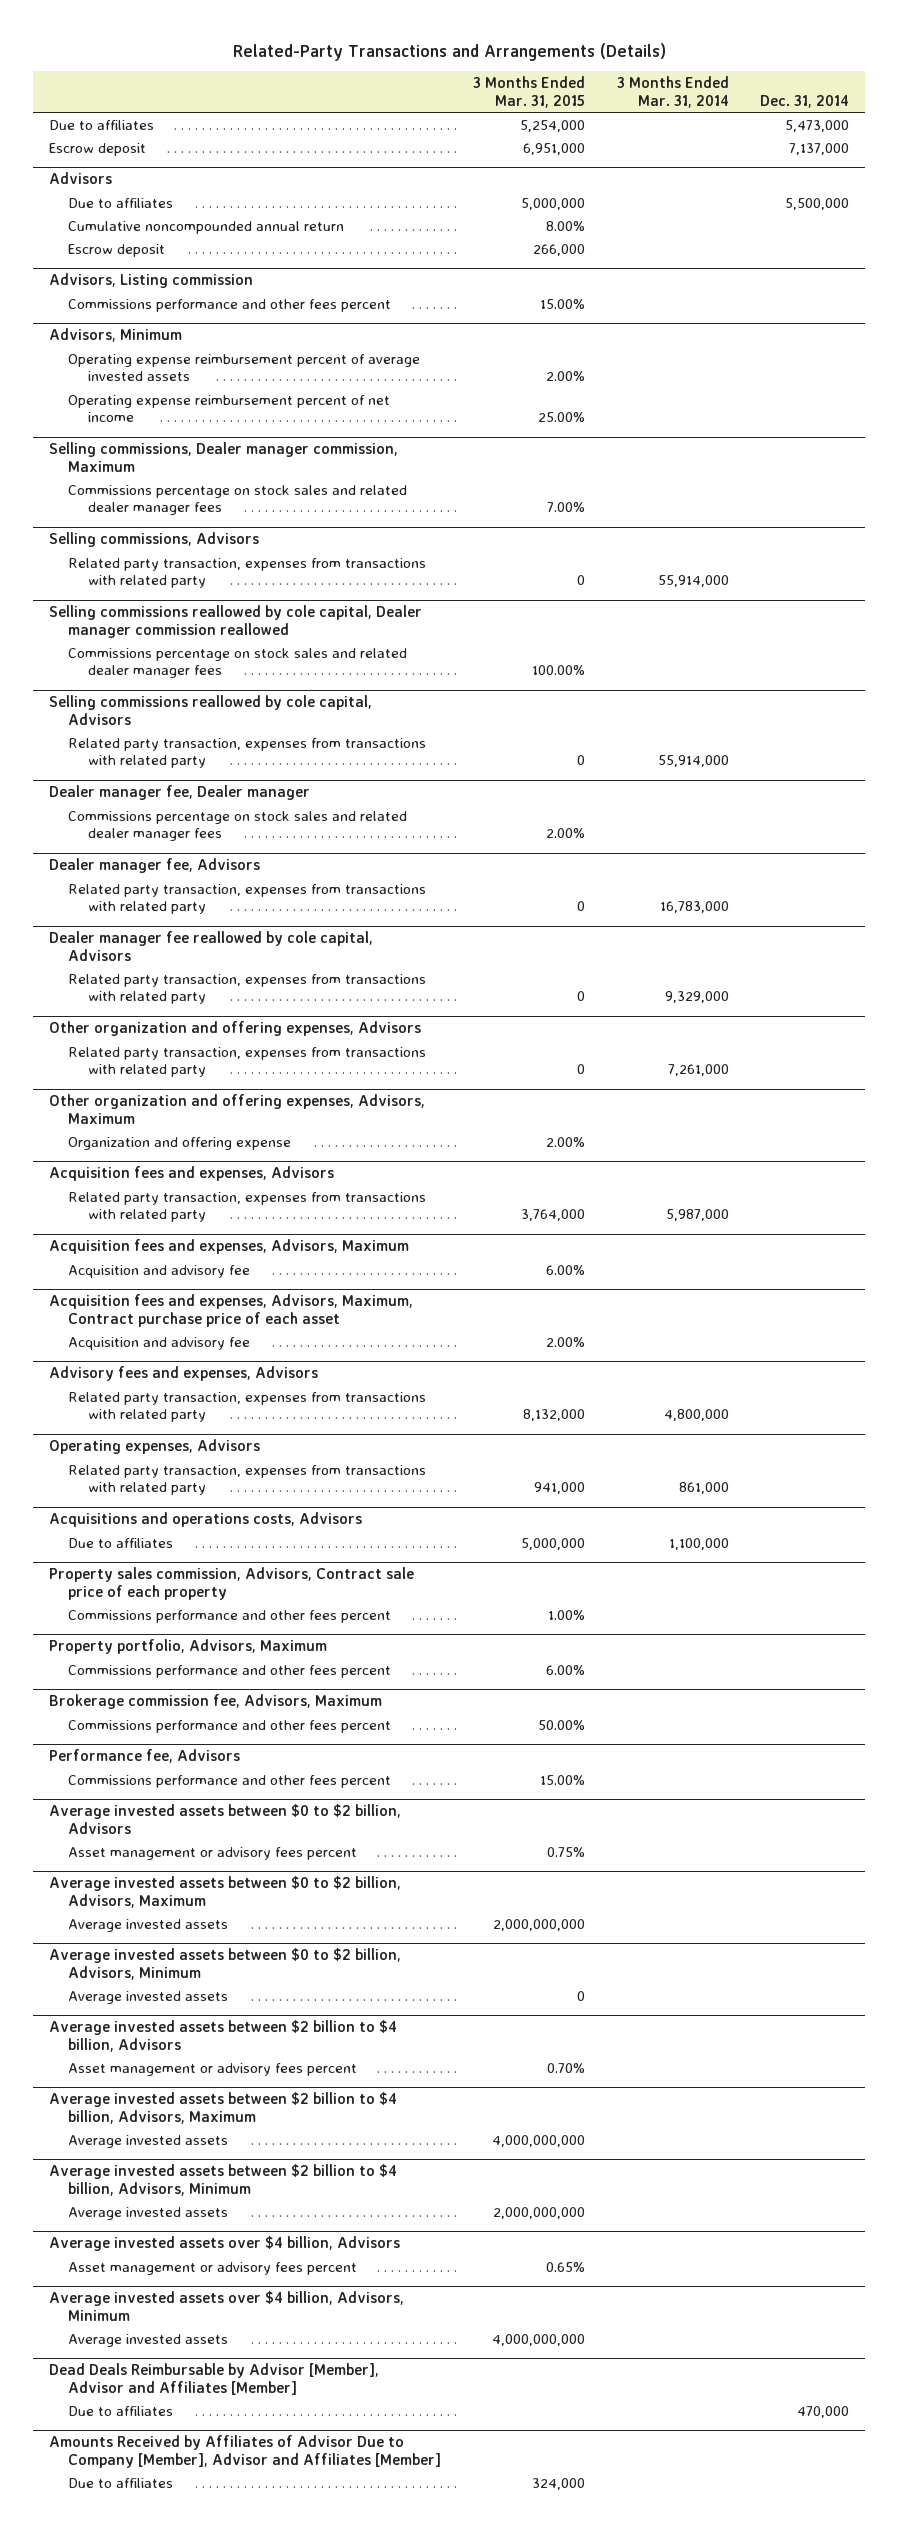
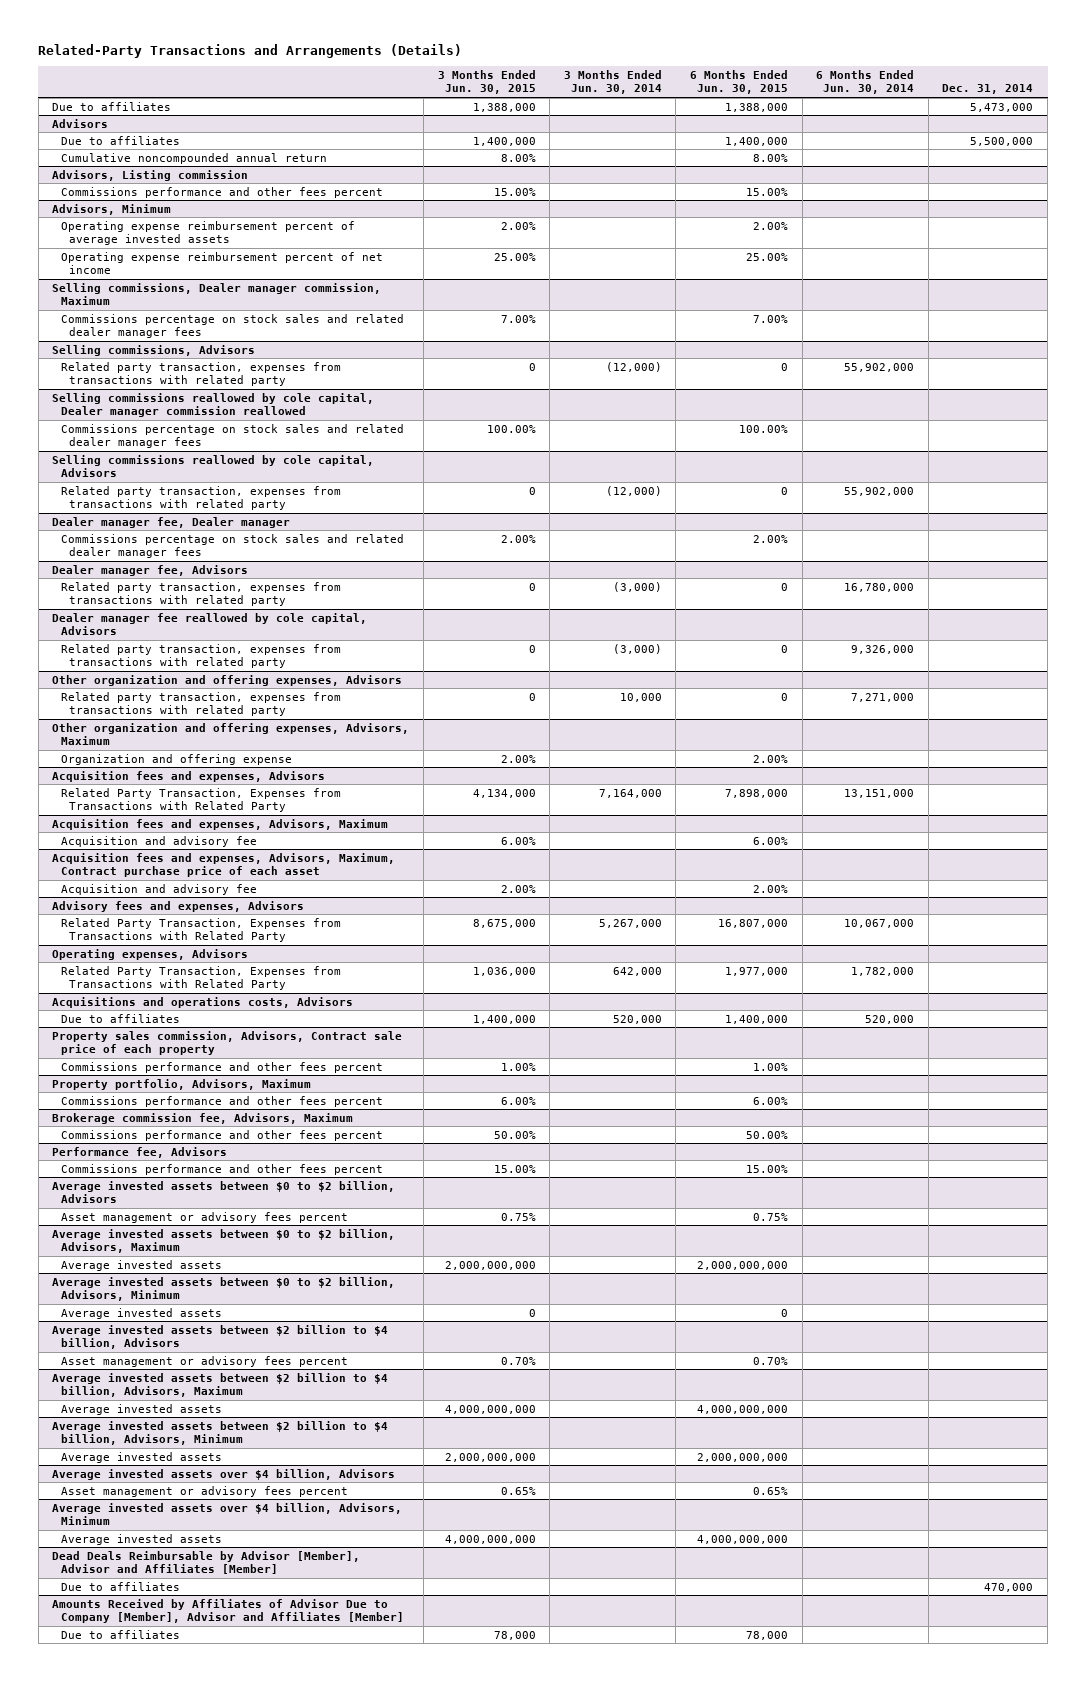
[473,76,586,108] 3 Months Ended Mar. 31, 2015 -> none
[616,76,729,108] 3 Months Ended Mar. 31, 2014 -> none
none -> [437,70,536,95] 3 Months Ended Jun. 30, 2015
none -> [563,70,662,95] 3 Months Ended Jun. 30, 2014
none -> [690,70,789,95] 6 Months Ended Jun. 30, 2015
none -> [816,70,915,95] 6 Months Ended Jun. 30, 2014
[49,142,147,156] Escrow deposit -> none
[68,243,166,257] Escrow deposit -> none
[68,1191,427,1223] Related party transaction, expenses from transactions with related party -> [60,787,341,812] Related Party Transaction, Expenses from Transactions with Related Party
[68,1391,427,1423] Related party transaction, expenses from transactions with related party -> [60,917,341,942] Related Party Transaction, Expenses from Transactions with Related Party
[68,1464,427,1496] Related party transaction, expenses from transactions with related party -> [60,965,341,990] Related Party Transaction, Expenses from Transactions with Related Party

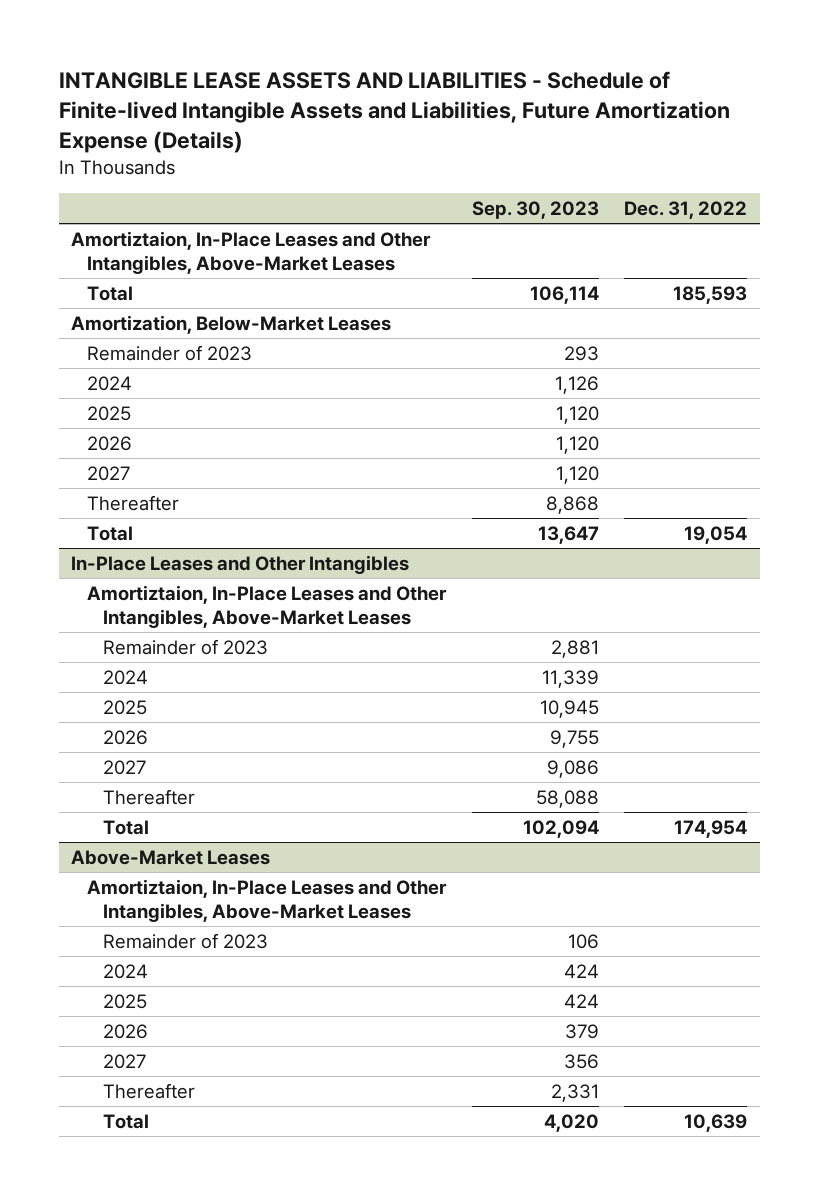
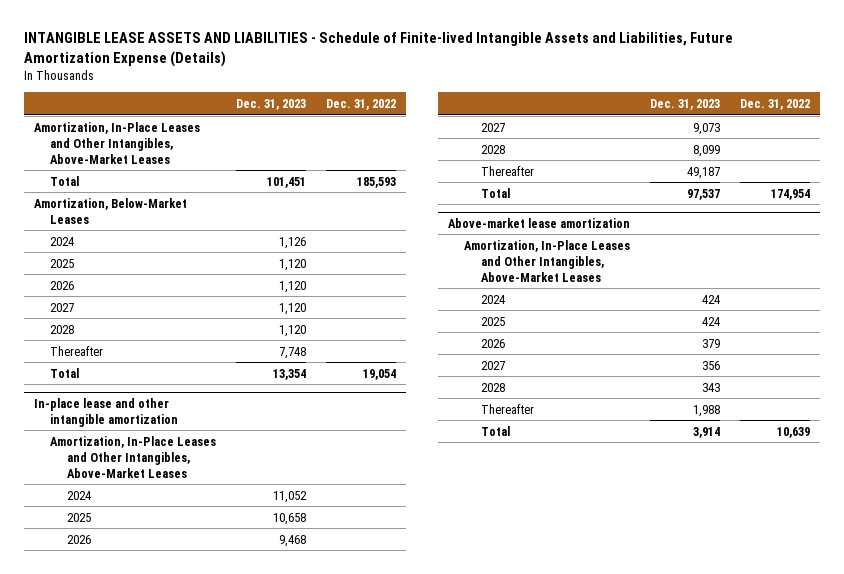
[471,201,599,220] Sep. 30, 2023 -> none
none -> [236,98,307,110] Dec. 31, 2023
[71,230,432,275] Amortiztaion, In-Place Leases and Other Intangibles, Above-Market Leases -> [33,121,200,164] Amortization, In-Place Leases and Other Intangibles, Above-Market Leases
[87,344,253,361] Remainder of 2023 -> none
none -> [50,324,75,334] 2028
[103,638,269,655] Remainder of 2023 -> none
[71,554,410,574] In-Place Leases and Other Intangibles -> [33,397,179,427] In-place lease and other intangible amortization
[87,584,448,629] Amortiztaion, In-Place Leases and Other Intangibles, Above-Market Leases -> [50,435,217,478] Amortization, In-Place Leases and Other Intangibles, Above-Market Leases
none -> [480,144,505,154] 2028
[103,932,269,949] Remainder of 2023 -> none
[71,849,271,865] Above-Market Leases -> [447,217,630,228] Above-market lease amortization
[87,878,448,923] Amortiztaion, In-Place Leases and Other Intangibles, Above-Market Leases -> [464,239,631,282] Amortization, In-Place Leases and Other Intangibles, Above-Market Leases
none -> [480,382,505,392] 2028

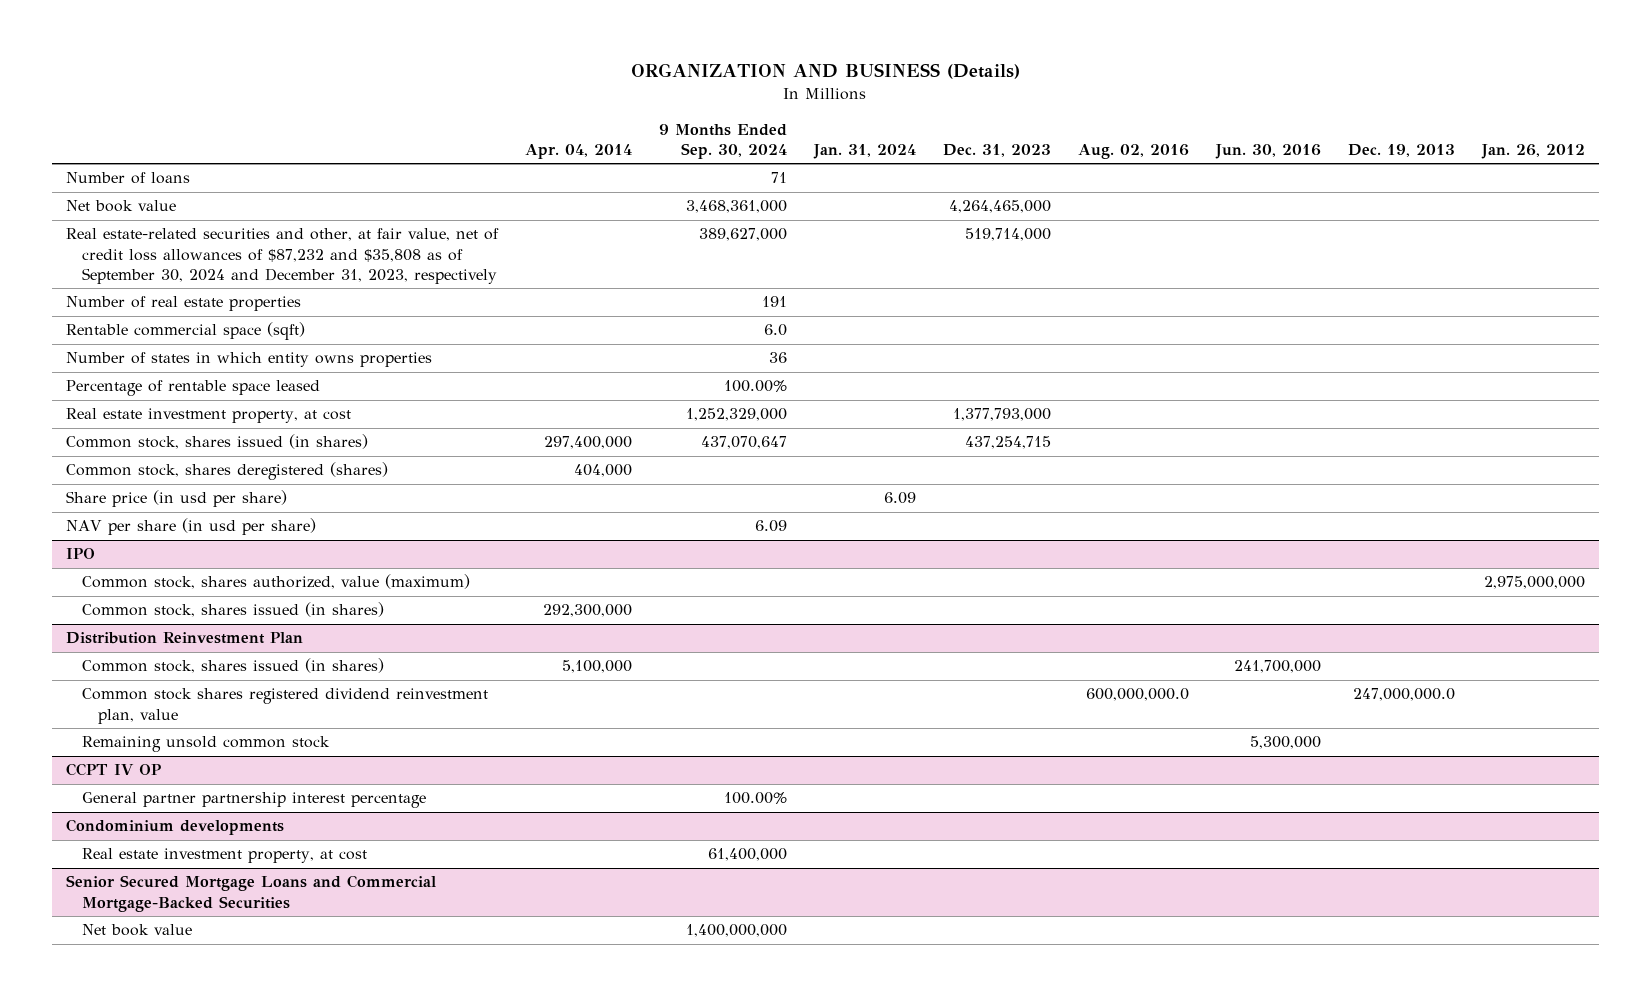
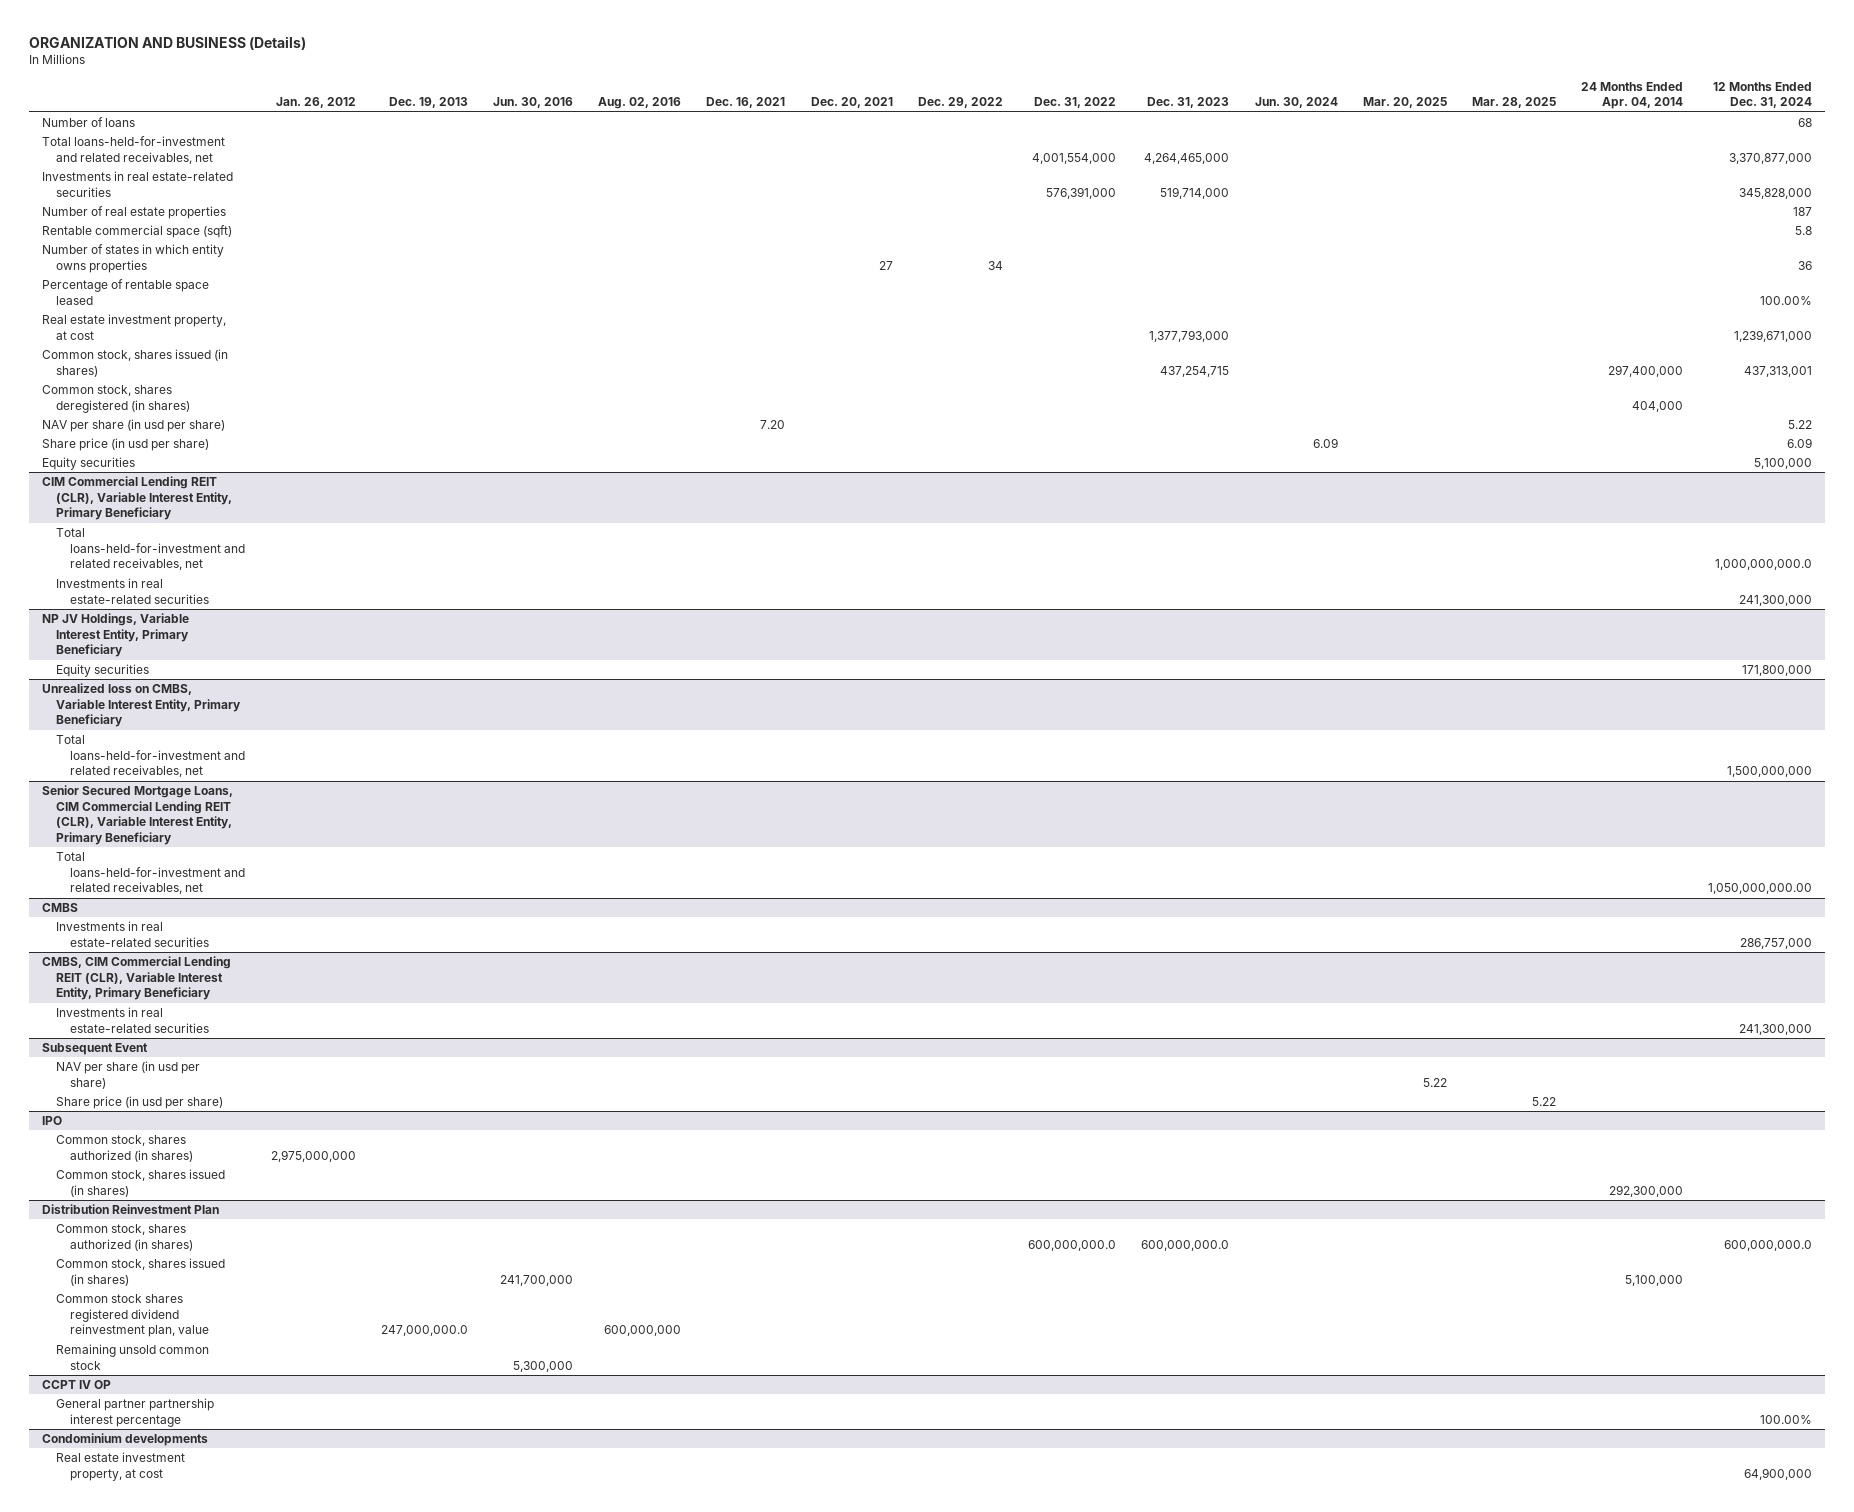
[524,144,632,160] Apr. 04, 2014 -> none
[658,124,787,160] 9 Months Ended Sep. 30, 2024 -> none
[812,144,916,160] Jan. 31, 2024 -> none
none -> [706,97,786,109] Dec. 16, 2021
none -> [810,97,893,109] Dec. 20, 2021
none -> [917,97,1003,109] Dec. 29, 2022
none -> [1034,97,1117,109] Dec. 31, 2022
none -> [1254,97,1338,109] Jun. 30, 2024
none -> [1362,97,1447,109] Mar. 20, 2025
none -> [1471,97,1556,109] Mar. 28, 2025
none -> [1581,81,1684,110] 24 Months Ended Apr. 04, 2014
none -> [1713,81,1813,109] 12 Months Ended Dec. 31, 2024
[65,200,176,213] Net book value -> [41,136,225,164] Total loans-held-for-investment and related receivables, net
[65,228,499,284] Real estate-related securities and other, at fair value, net of credit loss allowances of $87,232 and $35,808 as of September 30, 2024 and December 31, 2023, respectively -> [41,171,233,197] Investments in real estate-related securities
[65,462,388,481] Common stock, shares deregistered (shares) -> [41,385,191,413] Common stock, shares deregistered (in shares)
[65,490,287,508] Share price (in usd per share) -> [41,438,209,452] Share price (in usd per share)
none -> [41,457,135,471] Equity securities
none -> [41,476,233,521] CIM Commercial Lending REIT (CLR), Variable Interest Entity, Primary Beneficiary
none -> [56,528,246,571] Total loans-held-for-investment and related receivables, net
none -> [56,578,210,604] Investments in real estate-related securities
none -> [41,613,190,658] NP JV Holdings, Variable Interest Entity, Primary Beneficiary
none -> [56,664,150,678] Equity securities
none -> [41,683,242,728] Unrealized loss on CMBS, Variable Interest Entity, Primary Beneficiary
none -> [56,735,246,778] Total loans-held-for-investment and related receivables, net
none -> [41,785,233,845] Senior Secured Mortgage Loans, CIM Commercial Lending REIT (CLR), Variable Interest Entity, Primary Beneficiary
none -> [56,852,246,895] Total loans-held-for-investment and related receivables, net
none -> [41,903,78,913] CMBS
none -> [56,921,210,947] Investments in real estate-related securities
none -> [41,956,231,1001] CMBS, CIM Commercial Lending REIT (CLR), Variable Interest Entity, Primary Beneficiary
none -> [56,1007,210,1033] Investments in real estate-related securities
none -> [41,1043,148,1056] Subsequent Event
none -> [56,1061,201,1089] NAV per share (in usd per share)
none -> [56,1096,224,1110] Share price (in usd per share)
[81,574,470,590] Common stock, shares authorized, value (maximum) -> [56,1135,194,1162] Common stock, shares authorized (in shares)
none -> [56,1224,194,1251] Common stock, shares authorized (in shares)
[1085,688,1189,702] 600,000,000.0 -> [604,1325,682,1337] 600,000,000
[65,875,436,912] Senior Secured Mortgage Loans and Commercial Mortgage-Backed Securities -> none
[81,924,192,937] Net book value -> none

